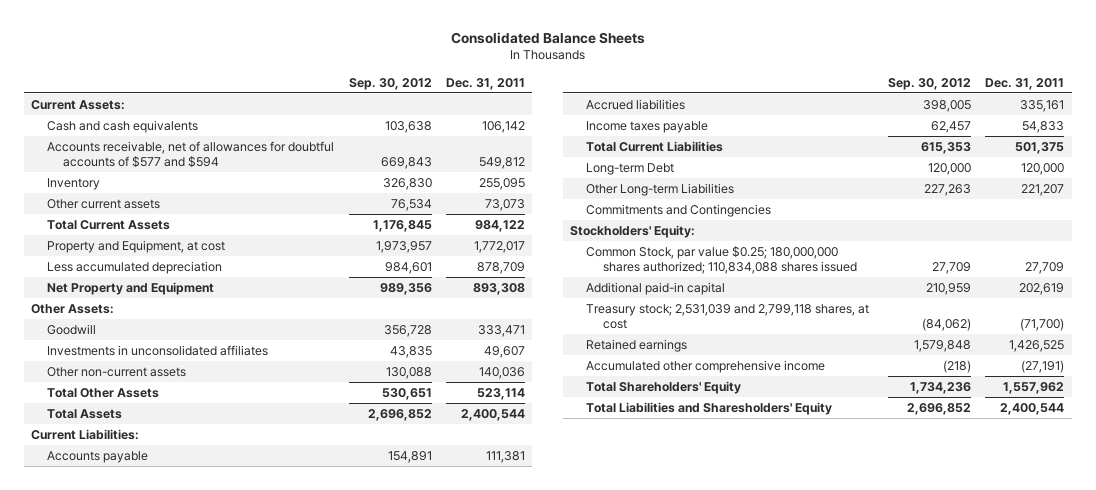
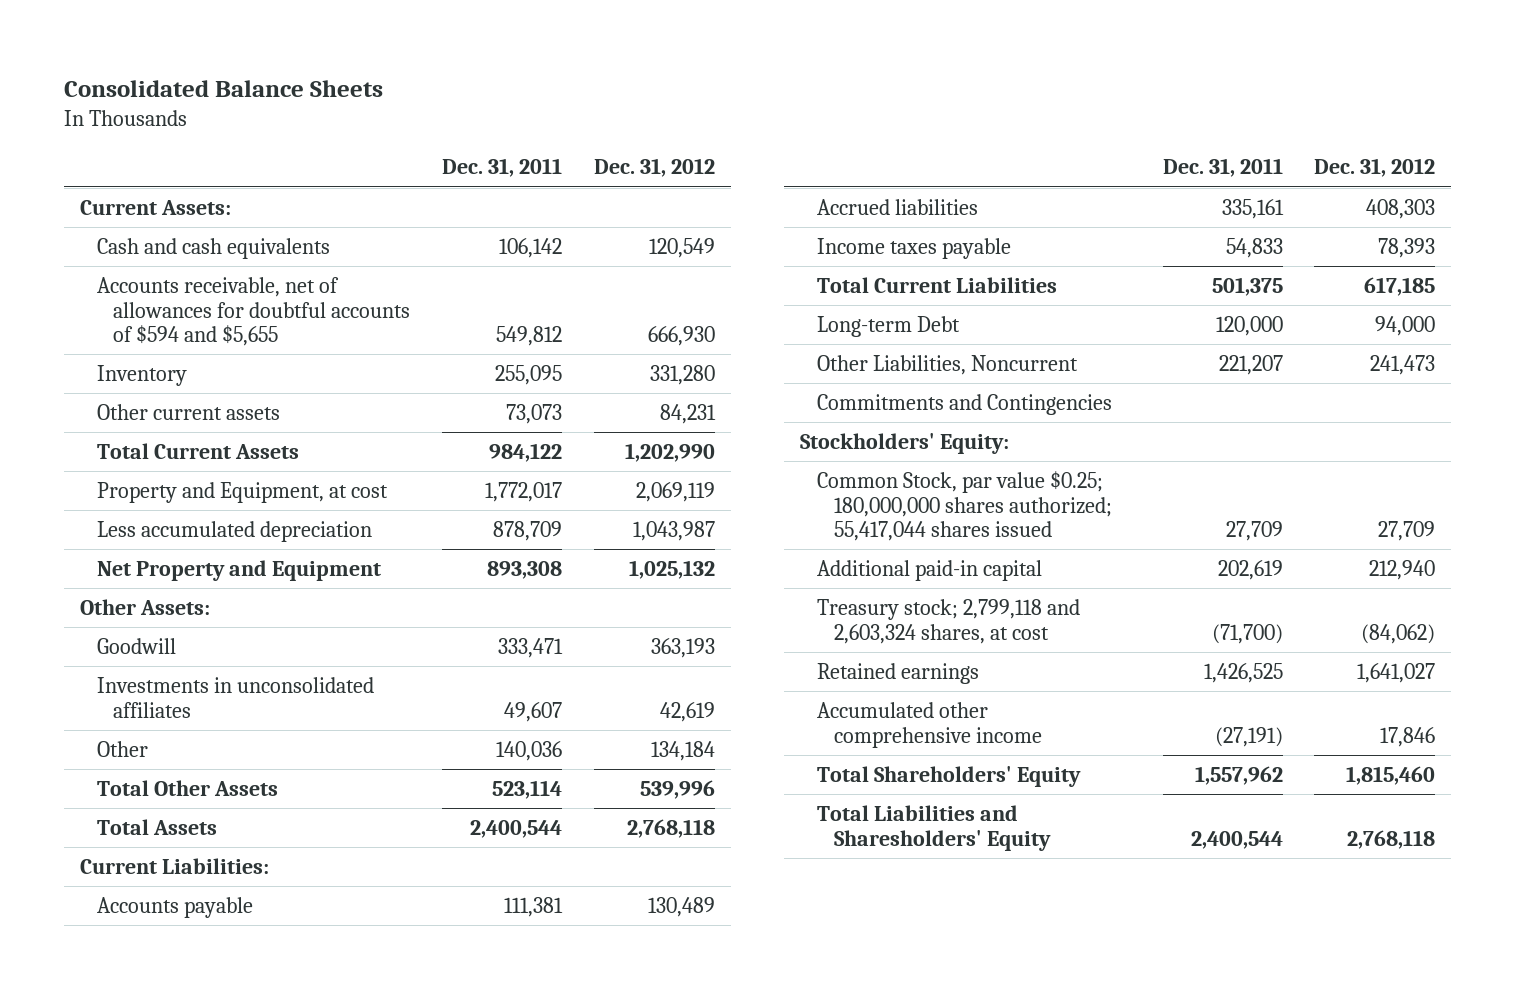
[348,77,432,90] Sep. 30, 2012 -> none
none -> [593,158,715,178] Dec. 31, 2012
[47,140,335,169] Accounts receivable, net of allowances for doubtful accounts of $577 and $594 -> [96,276,411,347] Accounts receivable, net of allowances for doubtful accounts of $594 and $5,655
[47,366,187,377] Other non-current assets -> [96,740,148,757] Other
[586,182,735,196] Other Long-term Liabilities -> [817,354,1079,375] Other Liabilities, Noncurrent
[586,245,857,275] Common Stock, par value $0.25; 180,000,000 shares authorized; 110,834,088 shares issued -> [817,470,1112,542] Common Stock, par value $0.25; 180,000,000 shares authorized; 55,417,044 shares issued
[586,303,870,330] Treasury stock; 2,531,039 and 2,799,118 shares, at cost -> [817,598,1081,644] Treasury stock; 2,799,118 and 2,603,324 shares, at cost

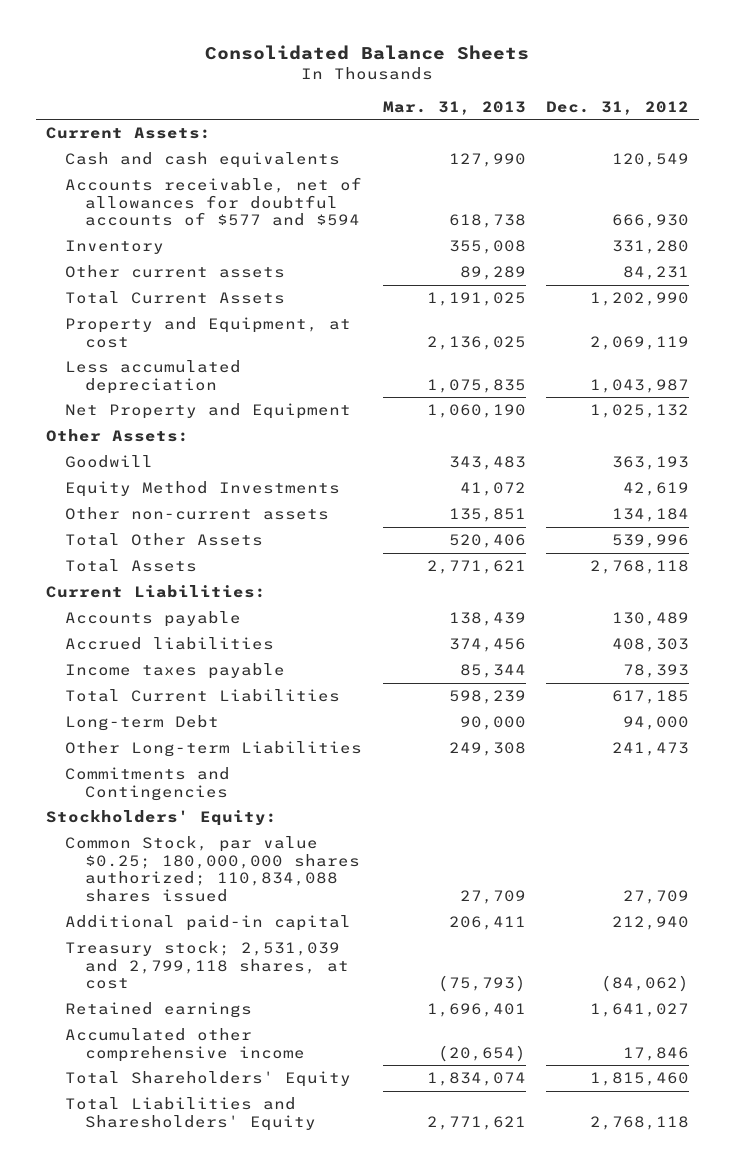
[442,158,563,178] Dec. 31, 2011 -> none
none -> [382,100,526,115] Mar. 31, 2013
[96,276,411,347] Accounts receivable, net of allowances for doubtful accounts of $594 and $5,655 -> [65,177,363,227] Accounts receivable, net of allowances for doubtful accounts of $577 and $594
[96,676,374,718] Investments in unconsolidated affiliates -> [65,481,341,498] Equity Method Investments
[96,740,148,757] Other -> [65,507,330,521] Other non-current assets
[817,354,1079,375] Other Liabilities, Noncurrent -> [65,741,363,758] Other Long-term Liabilities
[817,470,1112,542] Common Stock, par value $0.25; 180,000,000 shares authorized; 55,417,044 shares issued -> [65,836,360,902] Common Stock, par value $0.25; 180,000,000 shares authorized; 110,834,088 shares issued
[817,598,1081,644] Treasury stock; 2,799,118 and 2,603,324 shares, at cost -> [65,941,349,990] Treasury stock; 2,531,039 and 2,799,118 shares, at cost

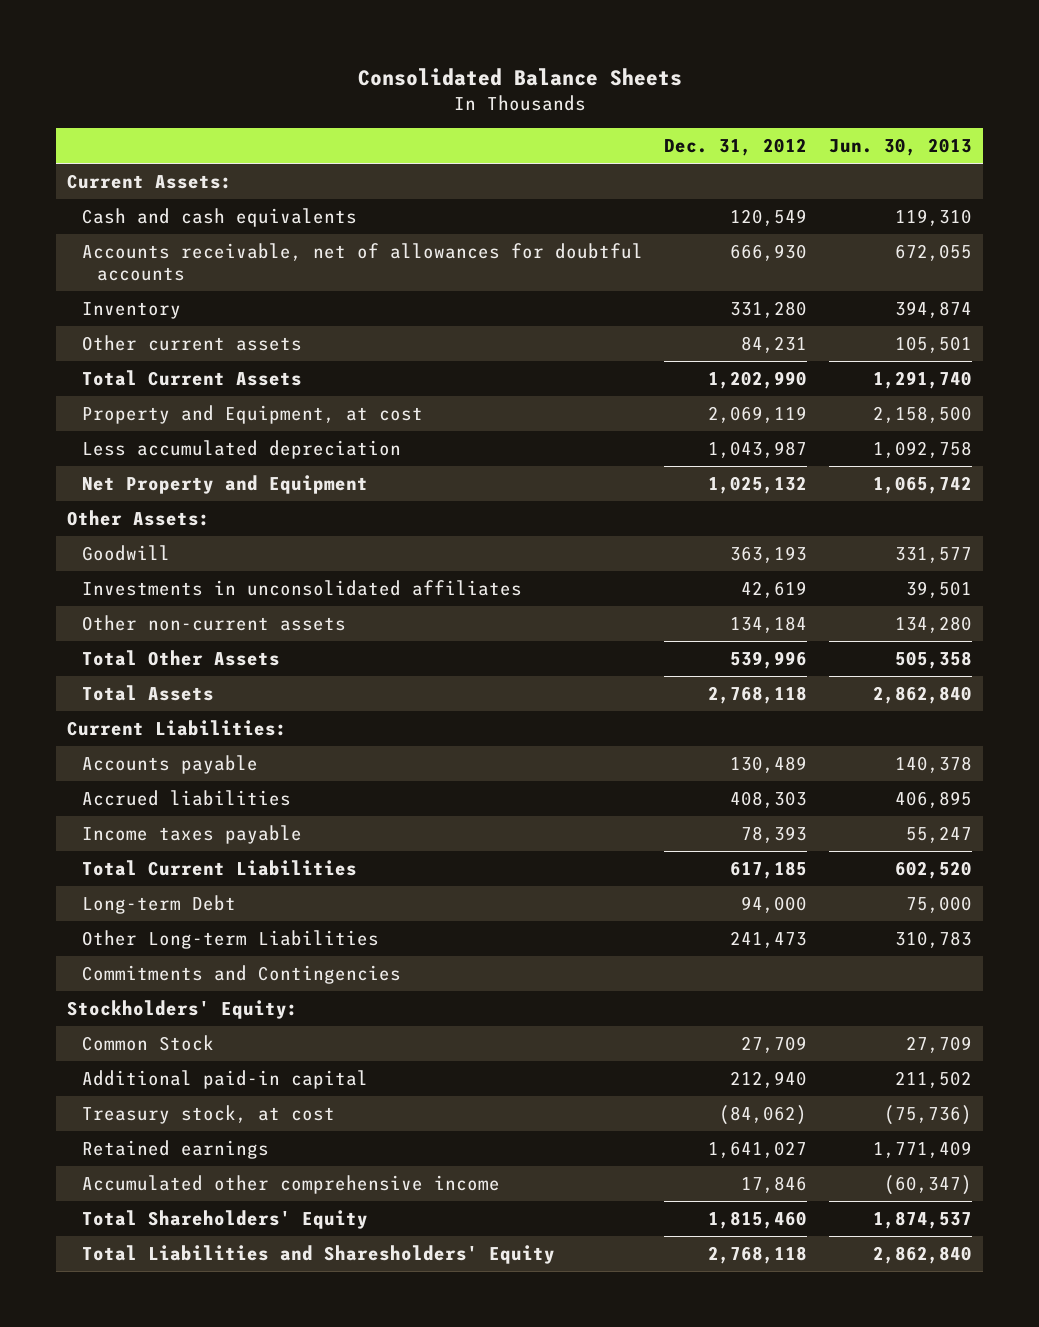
[382,100,526,115] Mar. 31, 2013 -> none
none -> [829,137,973,156] Jun. 30, 2013
[65,177,363,227] Accounts receivable, net of allowances for doubtful accounts of $577 and $594 -> [81,242,643,282] Accounts receivable, net of allowances for doubtful accounts
[65,481,341,498] Equity Method Investments -> [81,579,522,596] Investments in unconsolidated affiliates
[65,836,360,902] Common Stock, par value $0.25; 180,000,000 shares authorized; 110,834,088 shares issued -> [81,1034,214,1051] Common Stock
[65,941,349,990] Treasury stock; 2,531,039 and 2,799,118 shares, at cost -> [81,1104,335,1124] Treasury stock, at cost

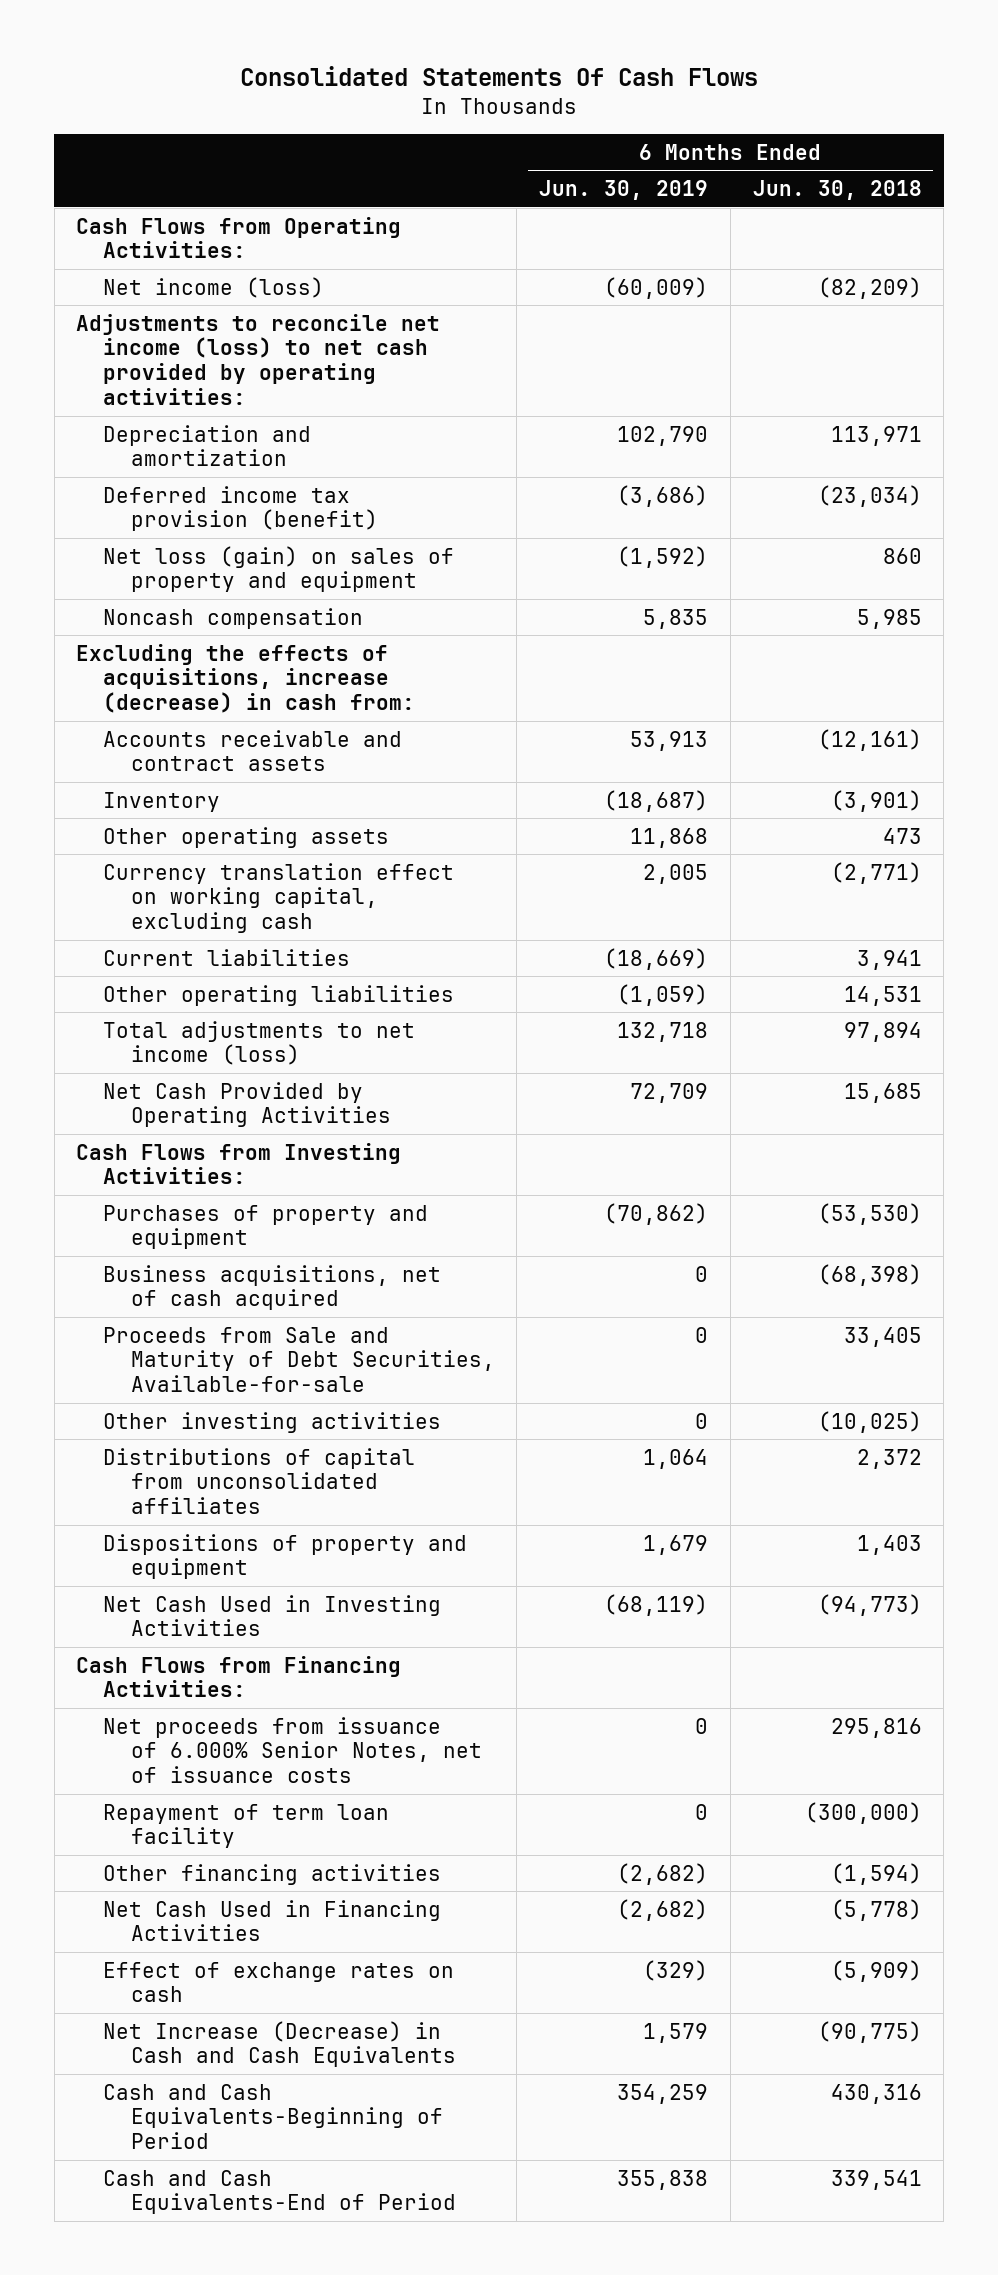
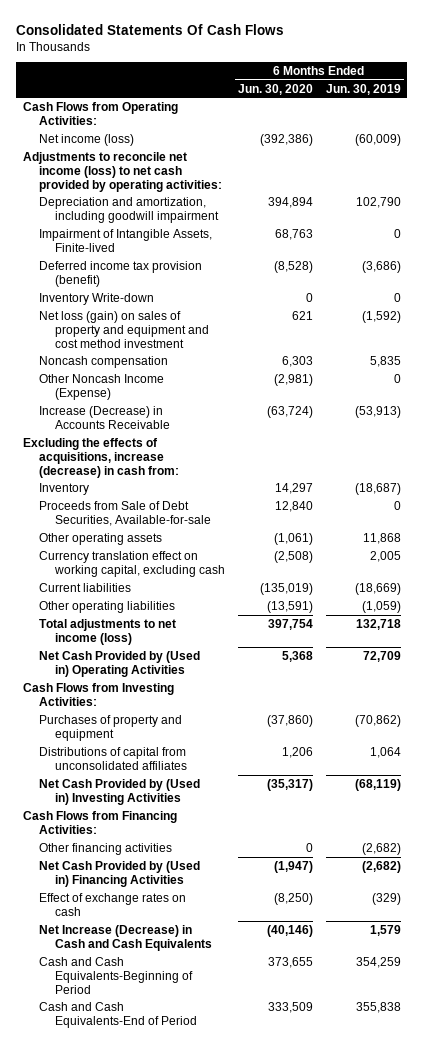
[752,180,922,201] Jun. 30, 2018 -> none
none -> [237,83,313,95] Jun. 30, 2020
[103,424,312,467] Depreciation and amortization -> [38,196,220,223] Depreciation and amortization, including goodwill impairment
none -> [38,228,212,252] Impairment of Intangible Assets, Finite-lived
none -> [38,292,154,305] Inventory Write-down
[103,545,455,593] Net loss (gain) on sales of property and equipment -> [38,310,210,348] Net loss (gain) on sales of property and equipment and cost method investment
none -> [38,373,164,400] Other Noncash Income (Expense)
none -> [38,405,171,429] Increase (Decrease) in Accounts Receivable
[103,729,403,772] Accounts receivable and contract assets -> none
none -> [38,500,212,526] Proceeds from Sale of Debt Securities, Available-for-sale
[103,1081,391,1128] Net Cash Provided by Operating Activities -> [38,650,200,677] Net Cash Provided by (Used in) Operating Activities
[103,1264,442,1311] Business acquisitions, net of cash acquired -> none
[103,1326,495,1393] Proceeds from Sale and Maturity of Debt Securities, Available-for-sale -> none
[103,1411,442,1433] Other investing activities -> none
[103,1533,468,1580] Dispositions of property and equipment -> none
[103,1594,442,1637] Net Cash Used in Investing Activities -> [38,778,200,805] Net Cash Provided by (Used in) Investing Activities
[103,1716,482,1784] Net proceeds from issuance of 6.000% Senior Notes, net of issuance costs -> none
[103,1803,390,1849] Repayment of term loan facility -> none
[103,1899,442,1942] Net Cash Used in Financing Activities -> [38,860,200,887] Net Cash Provided by (Used in) Financing Activities

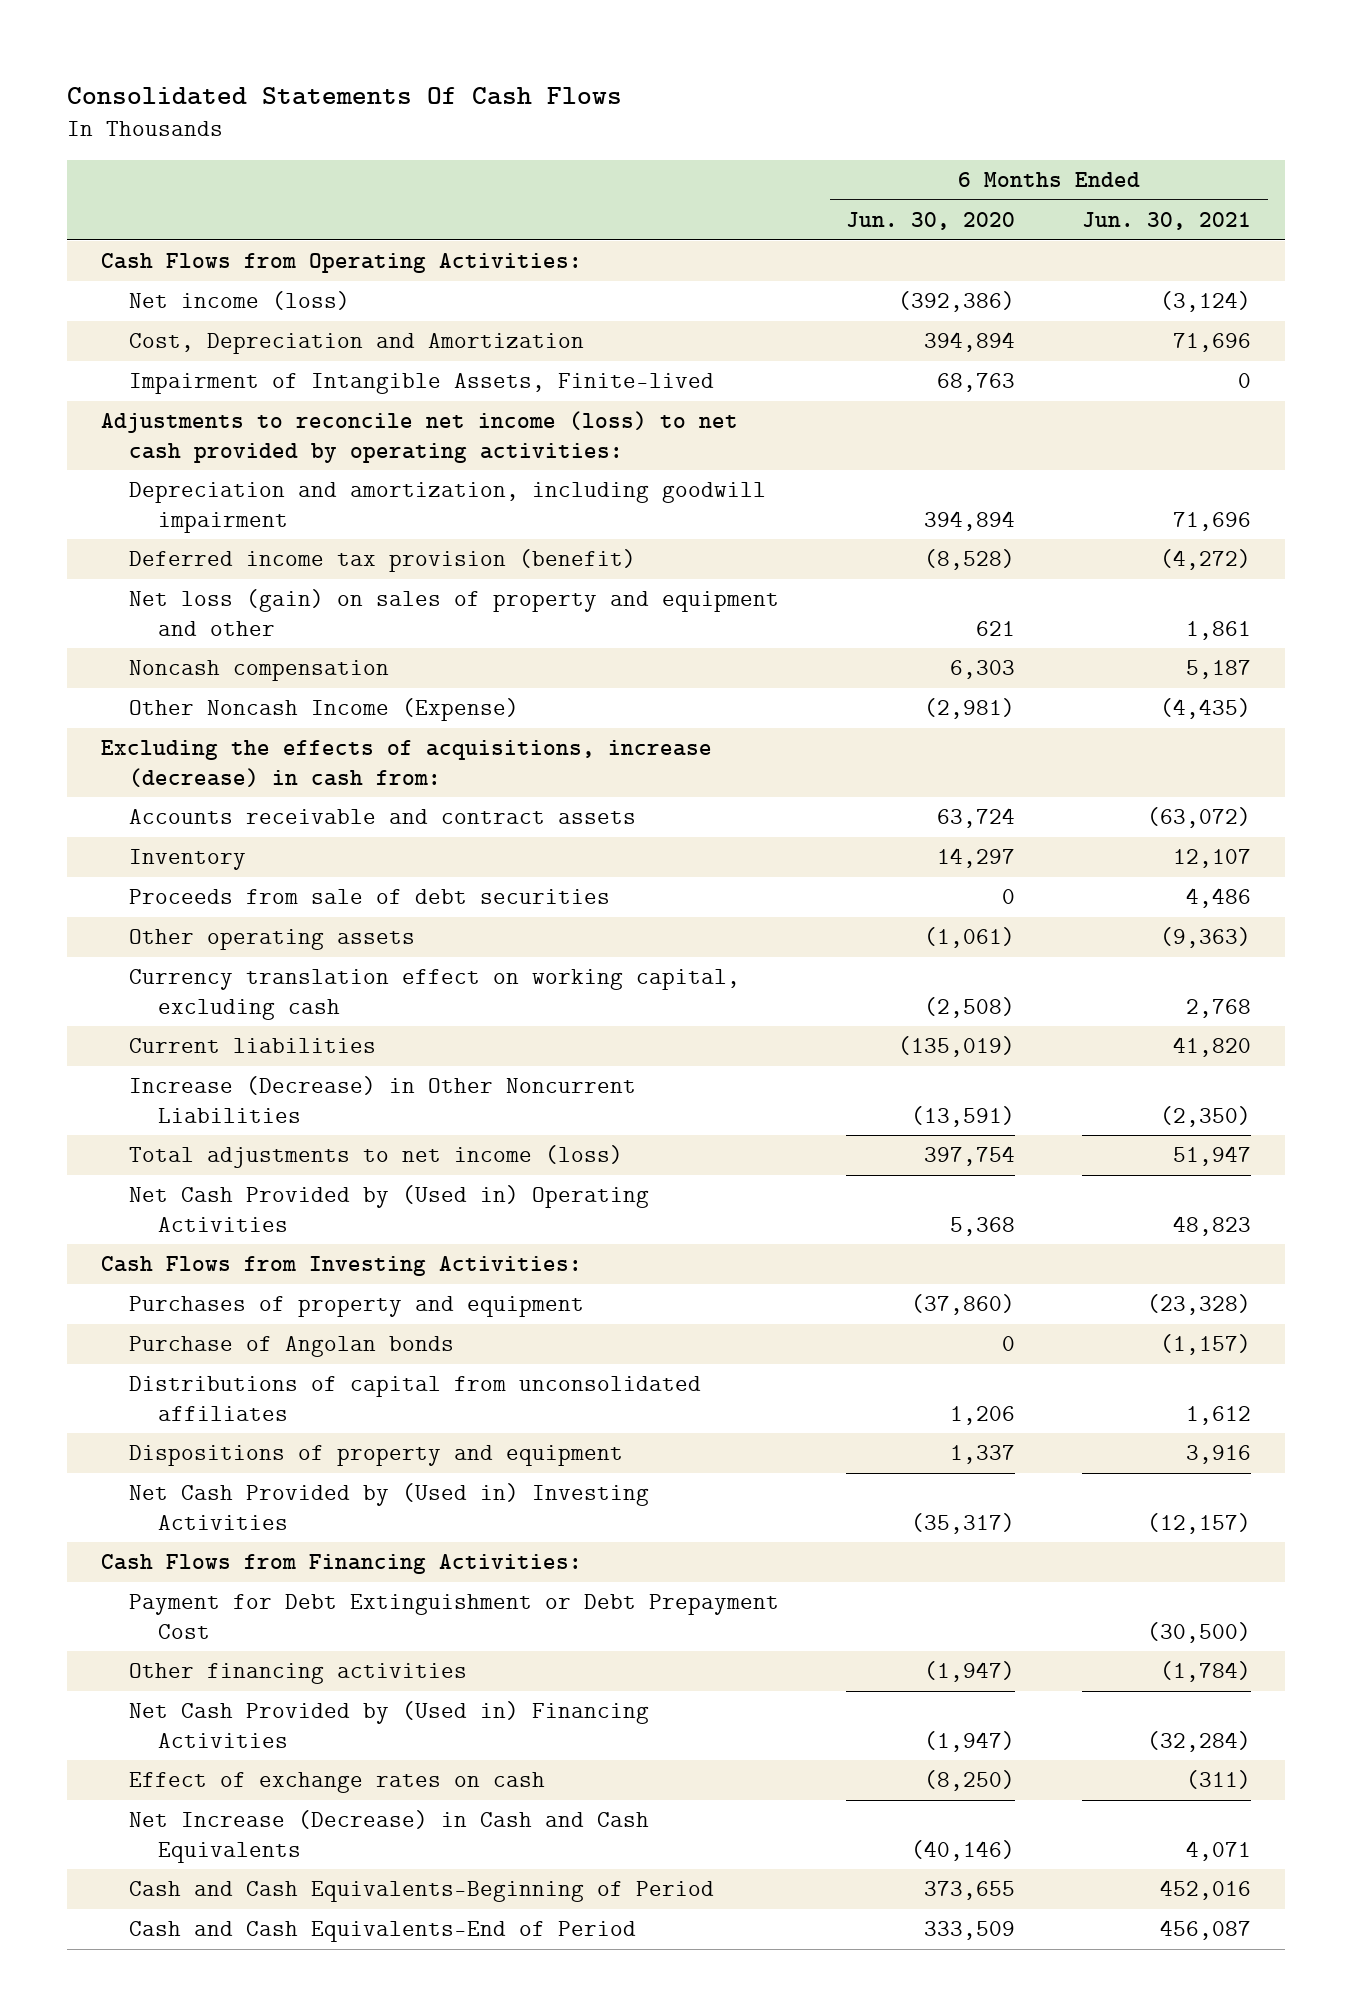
[325,83,401,95] Jun. 30, 2019 -> none
none -> [1082,212,1252,231] Jun. 30, 2021
none -> [129,333,585,355] Cost, Depreciation and Amortization
[38,228,212,252] Impairment of Intangible Assets, Finite-lived -> [129,373,715,395] Impairment of Intangible Assets, Finite-lived
[38,292,154,305] Inventory Write-down -> none
[38,310,210,348] Net loss (gain) on sales of property and equipment and cost method investment -> [129,589,780,636] Net loss (gain) on sales of property and equipment and other
[38,405,171,429] Increase (Decrease) in Accounts Receivable -> none
none -> [129,809,637,825] Accounts receivable and contract assets
[38,500,212,526] Proceeds from Sale of Debt Securities, Available-for-sale -> [129,889,611,905] Proceeds from sale of debt securities
[274,500,313,512] 12,840 -> [1002,889,1016,905] 0
[38,600,175,613] Other operating liabilities -> [129,1076,637,1123] Increase (Decrease) in Other Noncurrent Liabilities
none -> [129,1336,455,1358] Purchase of Angolan bonds
none -> [129,1445,624,1467] Dispositions of property and equipment
none -> [129,1594,780,1639] Payment for Debt Extinguishment or Debt Prepayment Cost
[305,842,313,852] 0 -> [924,1661,1016,1683] (1,947)

